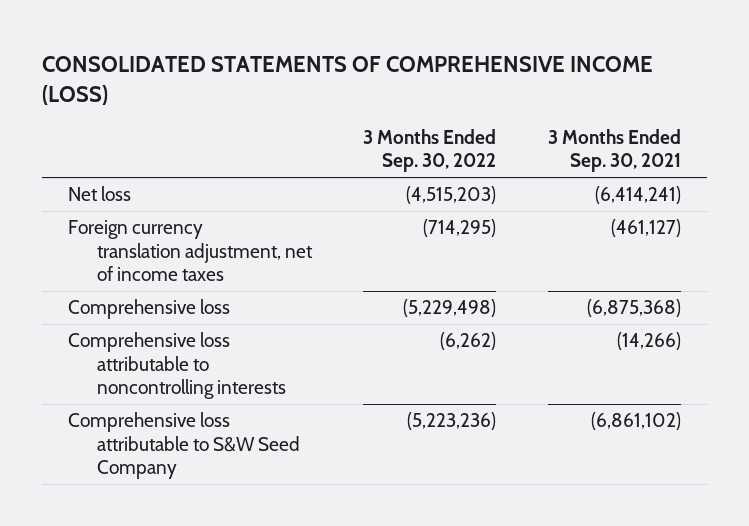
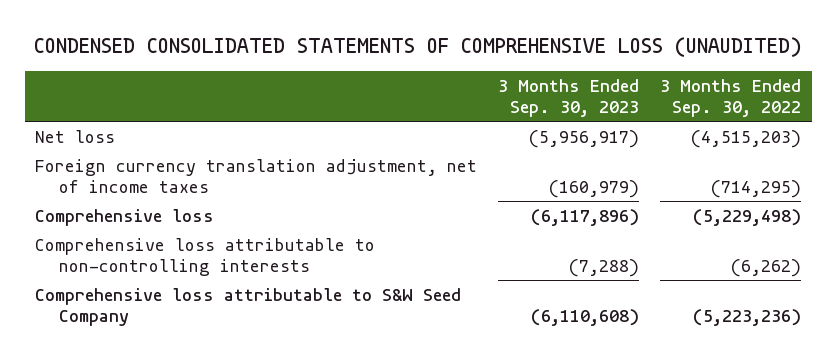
[42,55,654,105] CONSOLIDATED STATEMENTS OF COMPREHENSIVE INCOME (LOSS) -> [34,36,803,57] CONDENSED CONSOLIDATED STATEMENTS OF COMPREHENSIVE LOSS (UNAUDITED)
[548,129,682,173] 3 Months Ended Sep. 30, 2021 -> none
none -> [498,78,640,117] 3 Months Ended Sep. 30, 2023
[67,332,286,399] Comprehensive loss attributable to noncontrolling interests -> [35,237,376,277] Comprehensive loss attributable to non-controlling interests

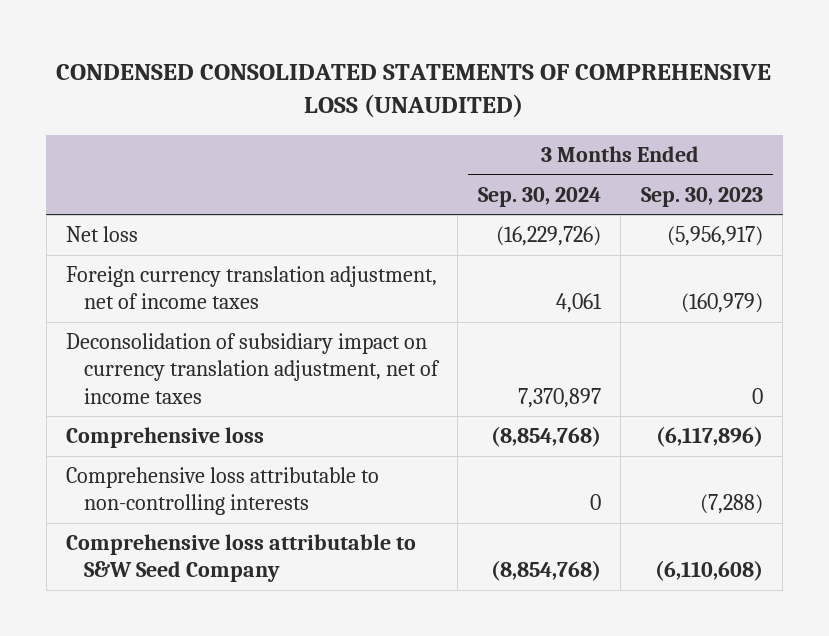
[660,78,802,117] 3 Months Ended Sep. 30, 2022 -> none
none -> [477,186,601,207] Sep. 30, 2024
none -> [66,333,440,404] Deconsolidation of subsidiary impact on currency translation adjustment, net of income taxes

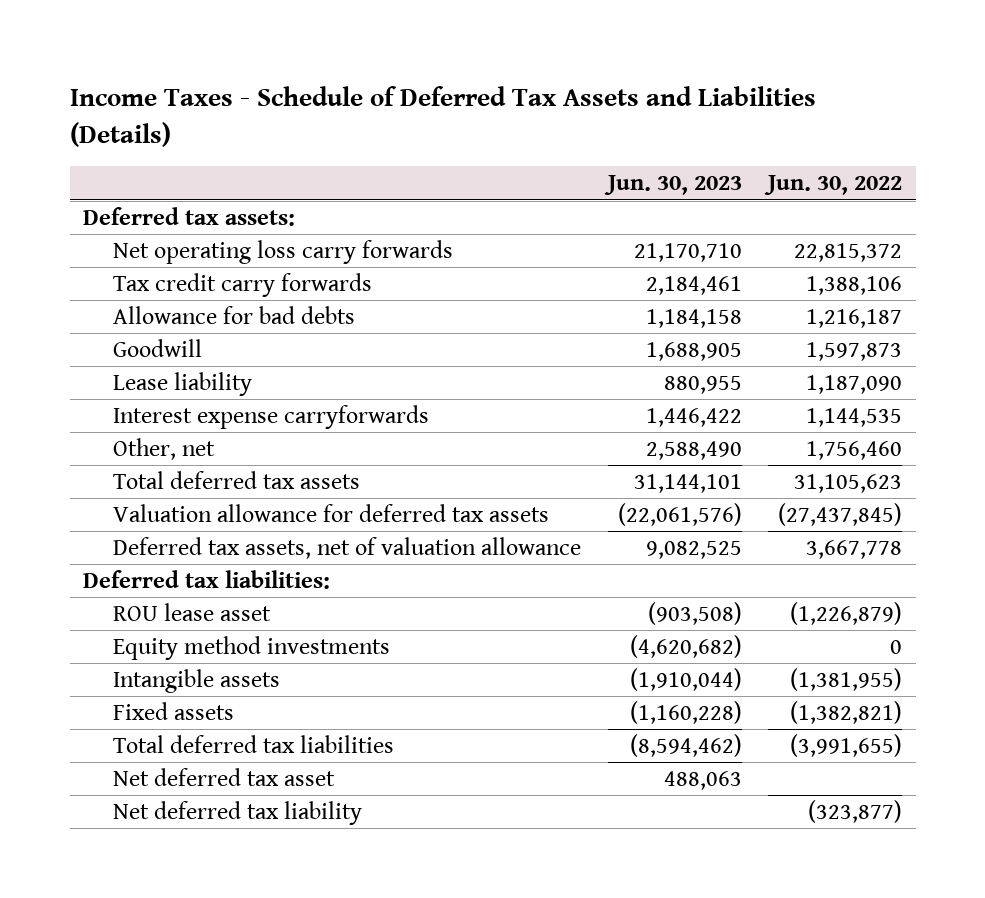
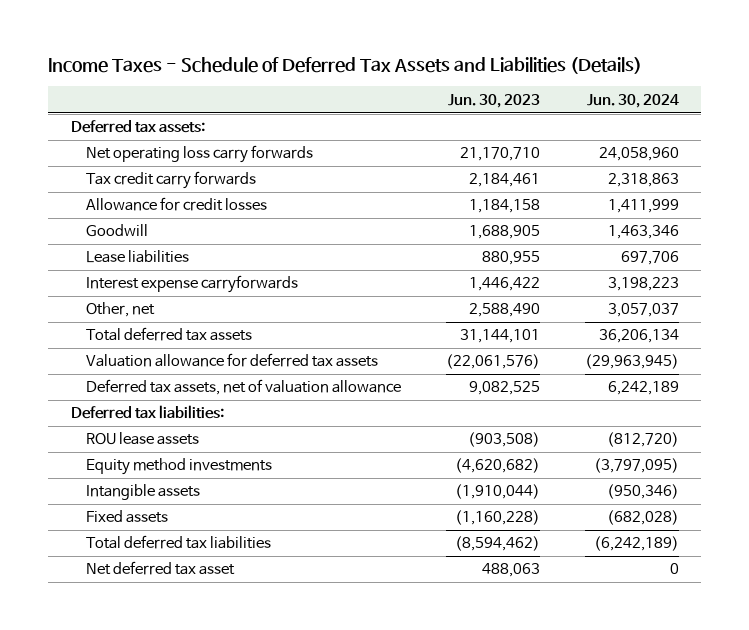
[764,175,903,196] Jun. 30, 2022 -> none
none -> [586,93,679,108] Jun. 30, 2024
[113,305,356,324] Allowance for bad debts -> [86,197,268,212] Allowance for credit losses
[113,371,253,396] Lease liability -> [86,250,190,264] Lease liabilities
[113,602,272,621] ROU lease asset -> [86,432,200,446] ROU lease assets
[113,800,363,825] Net deferred tax liability -> none

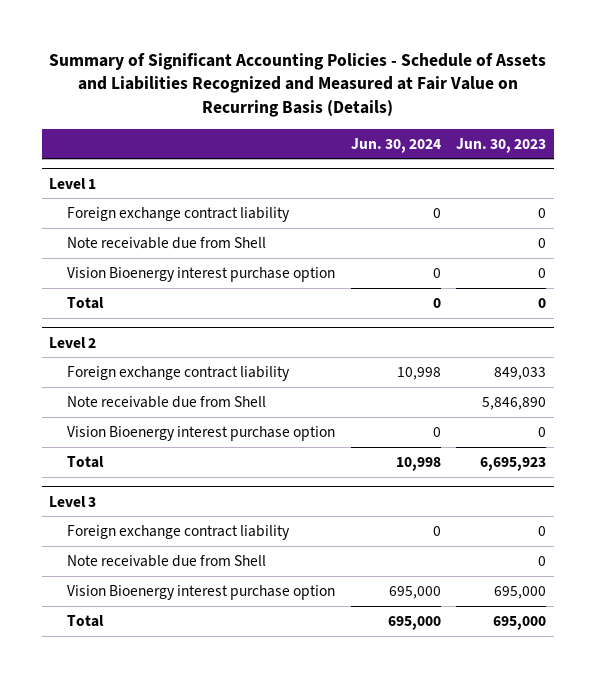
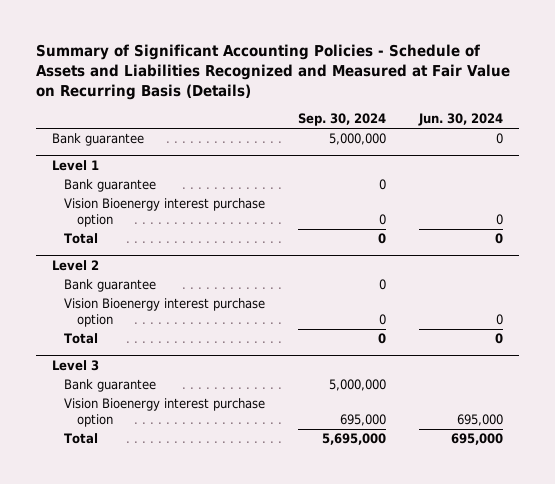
[456,137,547,153] Jun. 30, 2023 -> none
none -> [298,113,387,127] Sep. 30, 2024
none -> [52,133,145,147] Bank guarantee
[67,206,291,222] Foreign exchange contract liability -> none
[67,236,267,249] Note receivable due from Shell -> none
none -> [64,179,157,193] Bank guarantee
[67,365,291,381] Foreign exchange contract liability -> none
[67,395,267,408] Note receivable due from Shell -> none
none -> [64,279,157,293] Bank guarantee
[395,456,441,471] 10,998 -> [494,333,503,345] 0
[67,524,291,540] Foreign exchange contract liability -> none
[67,554,267,567] Note receivable due from Shell -> none
none -> [64,379,157,393] Bank guarantee

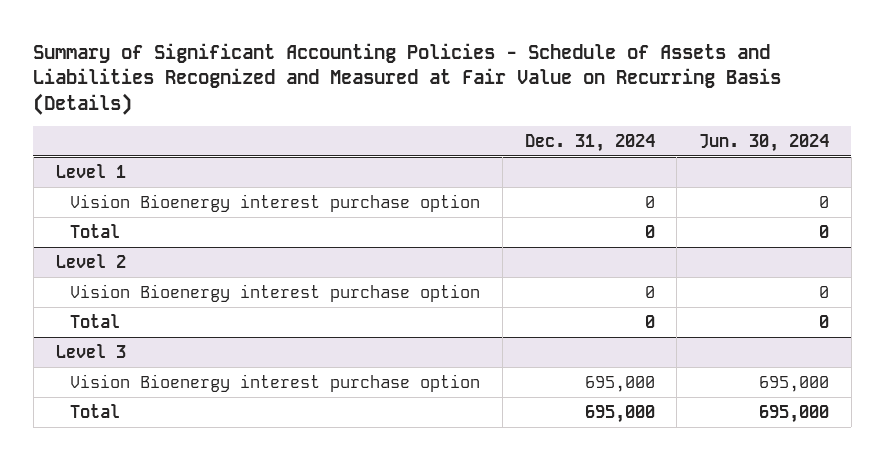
[298,113,387,127] Sep. 30, 2024 -> none
none -> [524,133,655,152] Dec. 31, 2024
[52,133,145,147] Bank guarantee -> none
[64,179,157,193] Bank guarantee -> none
[64,279,157,293] Bank guarantee -> none
[64,379,157,393] Bank guarantee -> none

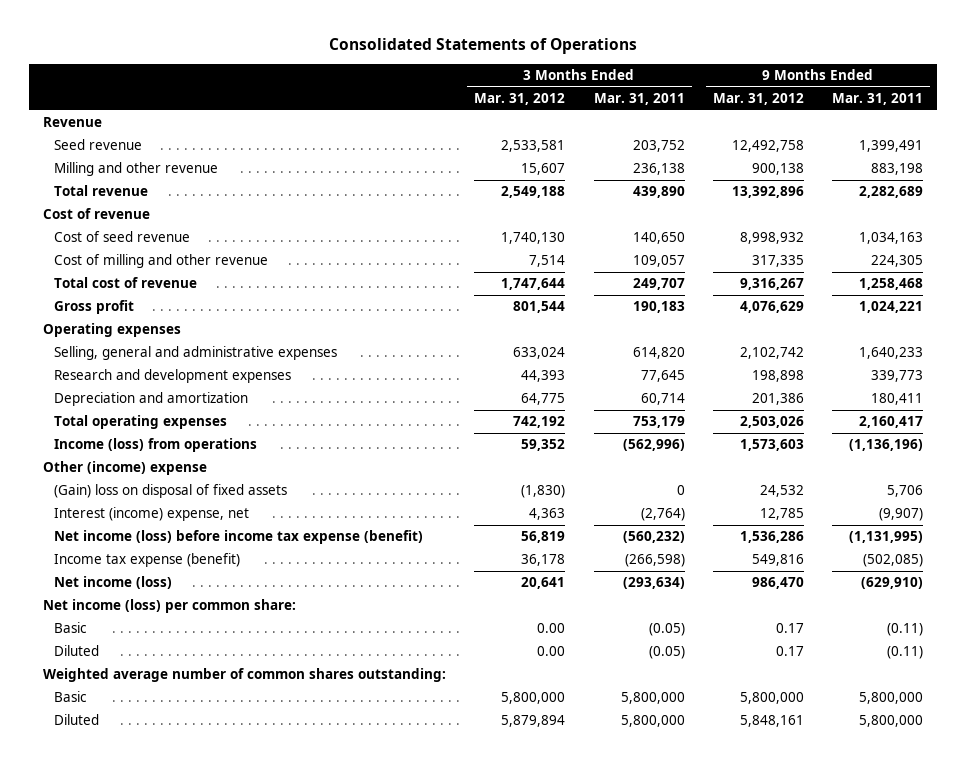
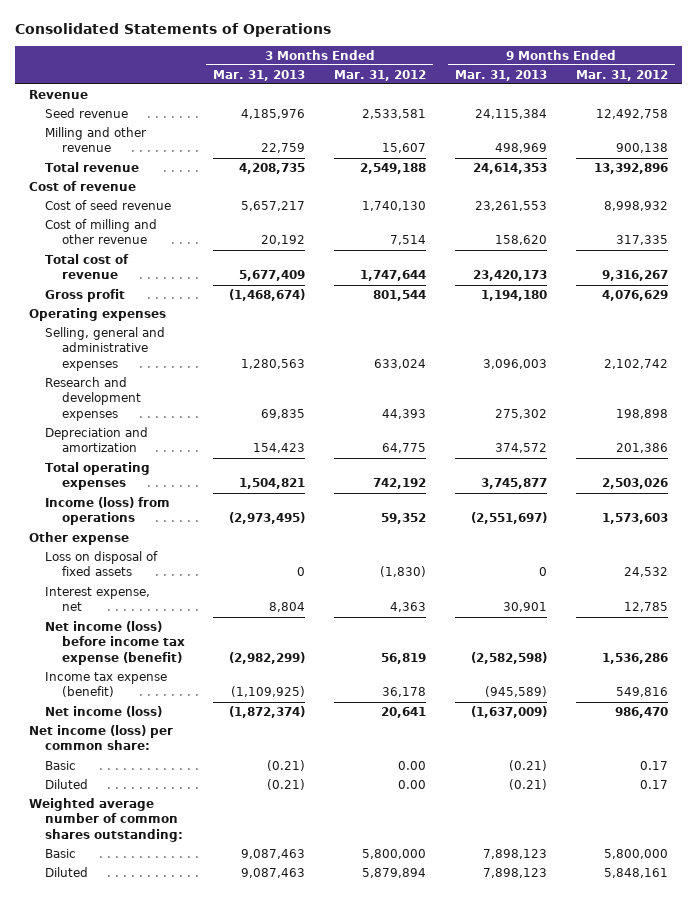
[593,93,685,106] Mar. 31, 2011 -> none
[832,93,924,106] Mar. 31, 2011 -> none
none -> [213,69,306,81] Mar. 31, 2013
none -> [454,69,547,81] Mar. 31, 2013
[42,461,207,476] Other (income) expense -> [29,531,130,545] Other expense
[53,484,287,499] (Gain) loss on disposal of fixed assets -> [45,550,159,577] Loss on disposal of fixed assets
[53,507,249,522] Interest (income) expense, net -> [45,586,151,612] Interest expense, net

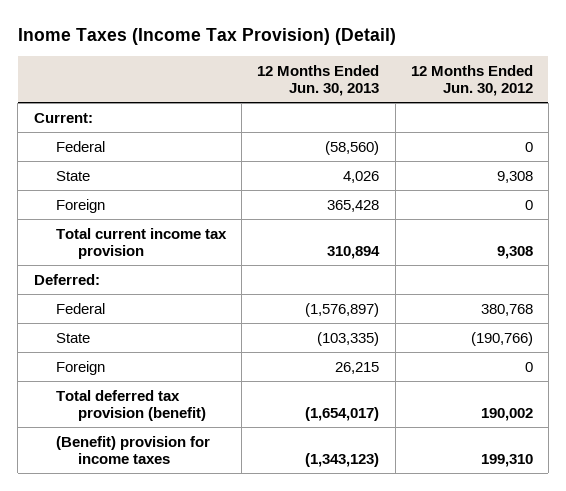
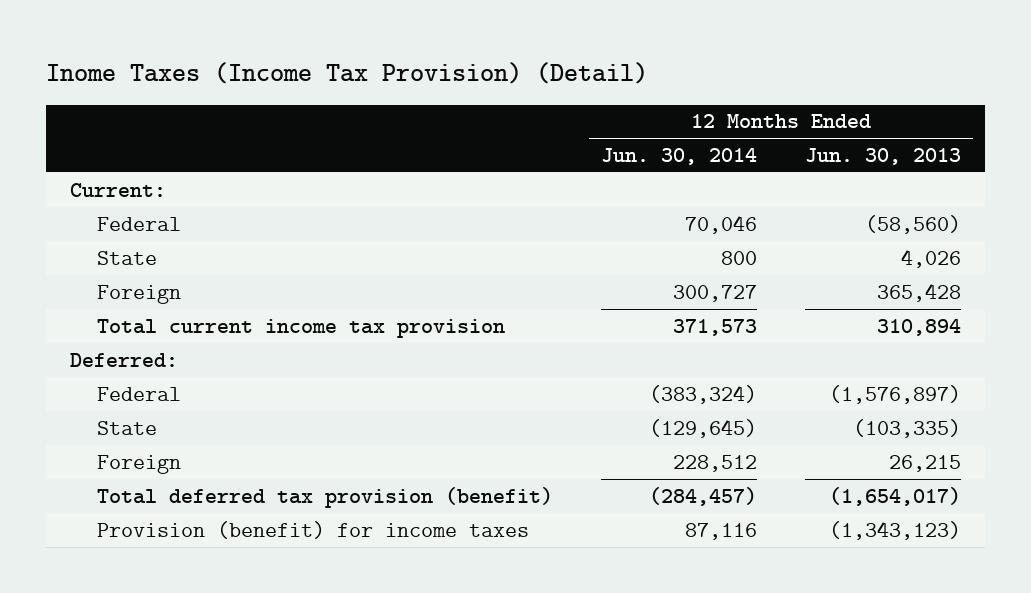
[410,64,533,97] 12 Months Ended Jun. 30, 2012 -> none
none -> [601,148,758,166] Jun. 30, 2014
[55,435,210,464] (Benefit) provision for income taxes -> [97,520,530,539] Provision (benefit) for income taxes

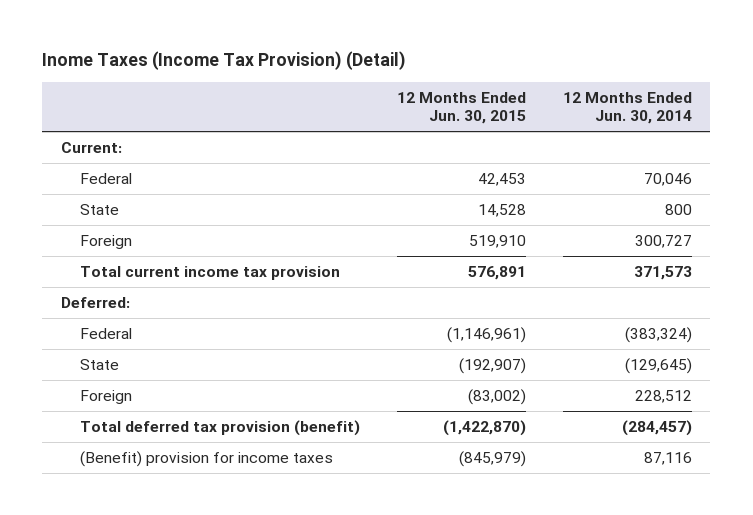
[805,148,962,166] Jun. 30, 2013 -> none
none -> [397,91,527,125] 12 Months Ended Jun. 30, 2015
[97,520,530,539] Provision (benefit) for income taxes -> [80,450,334,467] (Benefit) provision for income taxes

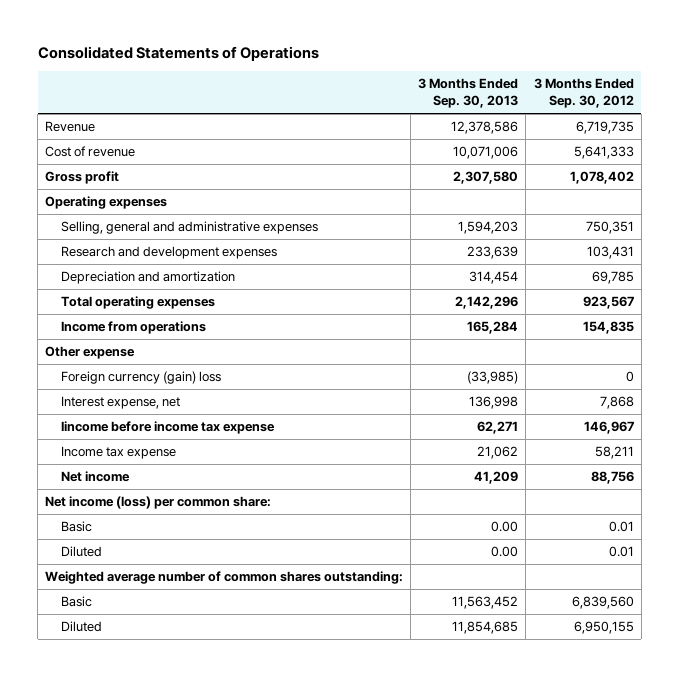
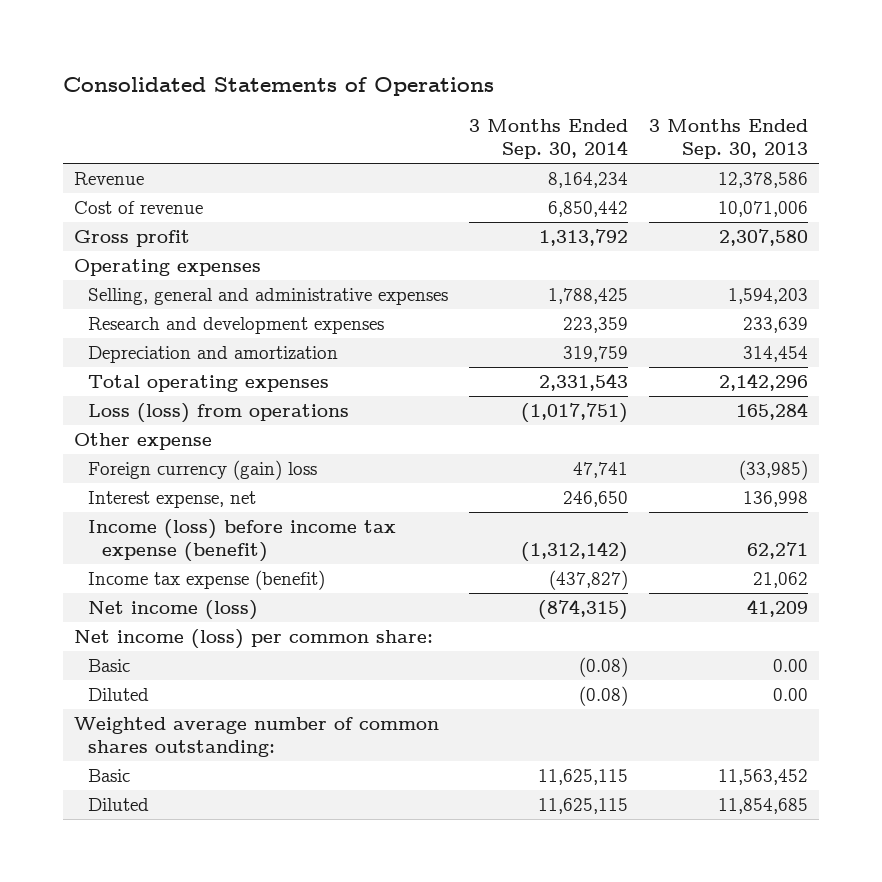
[533,78,634,109] 3 Months Ended Sep. 30, 2012 -> none
none -> [469,118,629,160] 3 Months Ended Sep. 30, 2014
[61,321,207,335] Income from operations -> [87,402,349,423] Loss (loss) from operations
[61,421,276,435] Iincome before income tax expense -> [87,518,396,563] Income (loss) before income tax expense (benefit)
[61,446,177,460] Income tax expense -> [87,569,325,590] Income tax expense (benefit)
[61,471,131,483] Net income -> [87,599,258,620] Net income (loss)

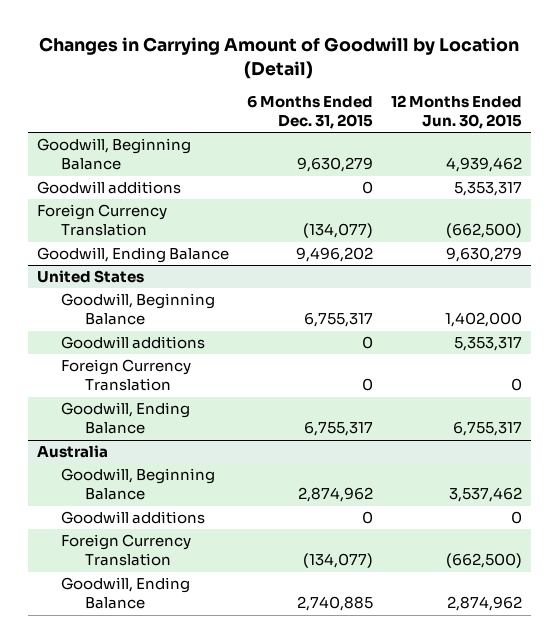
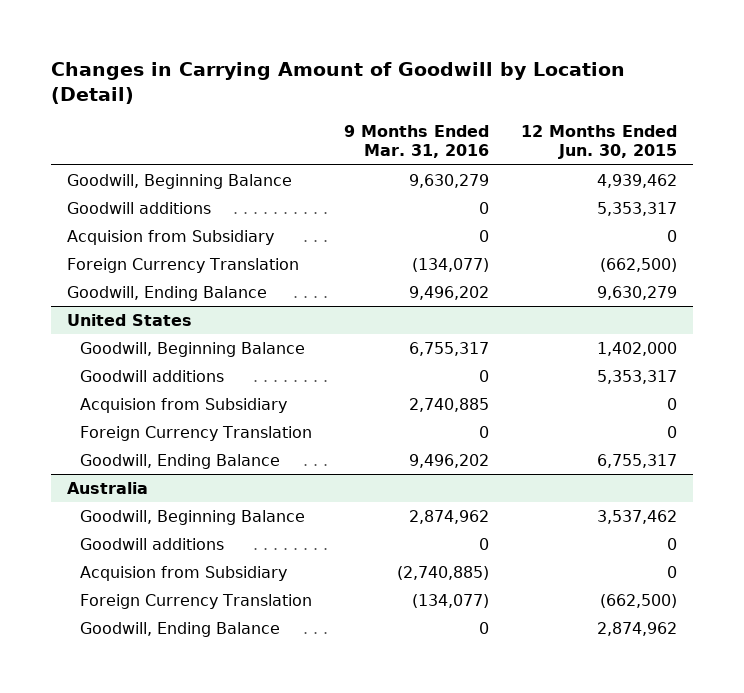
[246,94,373,130] 6 Months Ended Dec. 31, 2015 -> none
none -> [343,125,489,159] 9 Months Ended Mar. 31, 2016
none -> [67,230,275,246] Acquision from Subsidiary
none -> [79,398,287,414] Acquision from Subsidiary
none -> [79,566,287,582] Acquision from Subsidiary

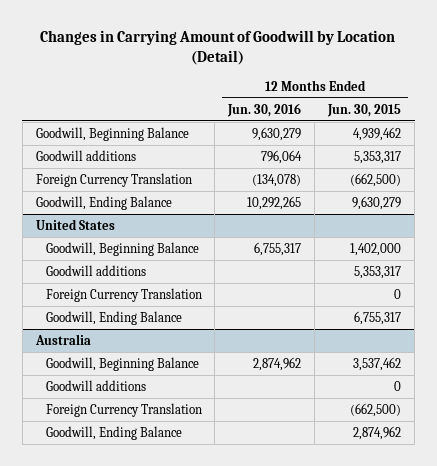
[343,125,489,159] 9 Months Ended Mar. 31, 2016 -> none
none -> [227,102,302,117] Jun. 30, 2016
[67,230,275,246] Acquision from Subsidiary -> none
[79,398,287,414] Acquision from Subsidiary -> none
[79,566,287,582] Acquision from Subsidiary -> none

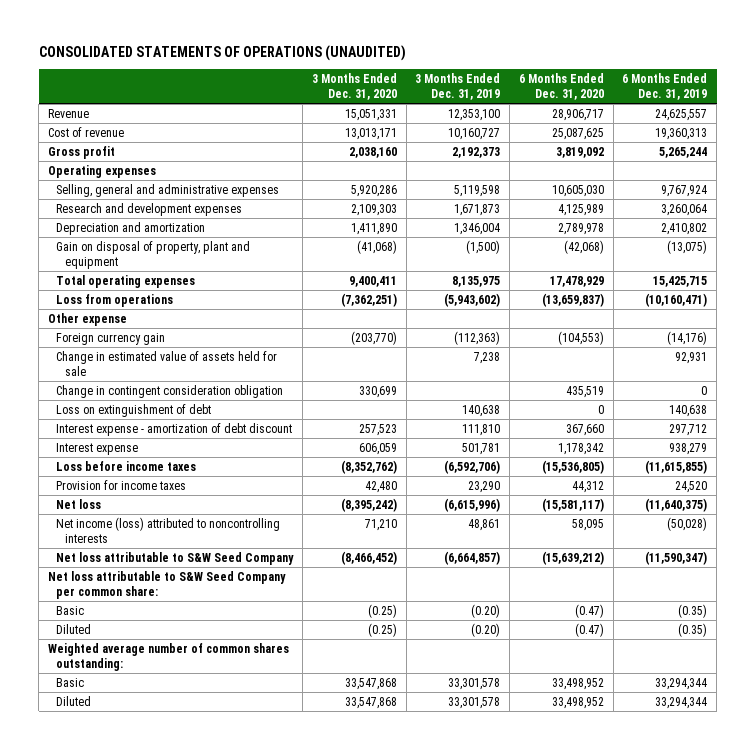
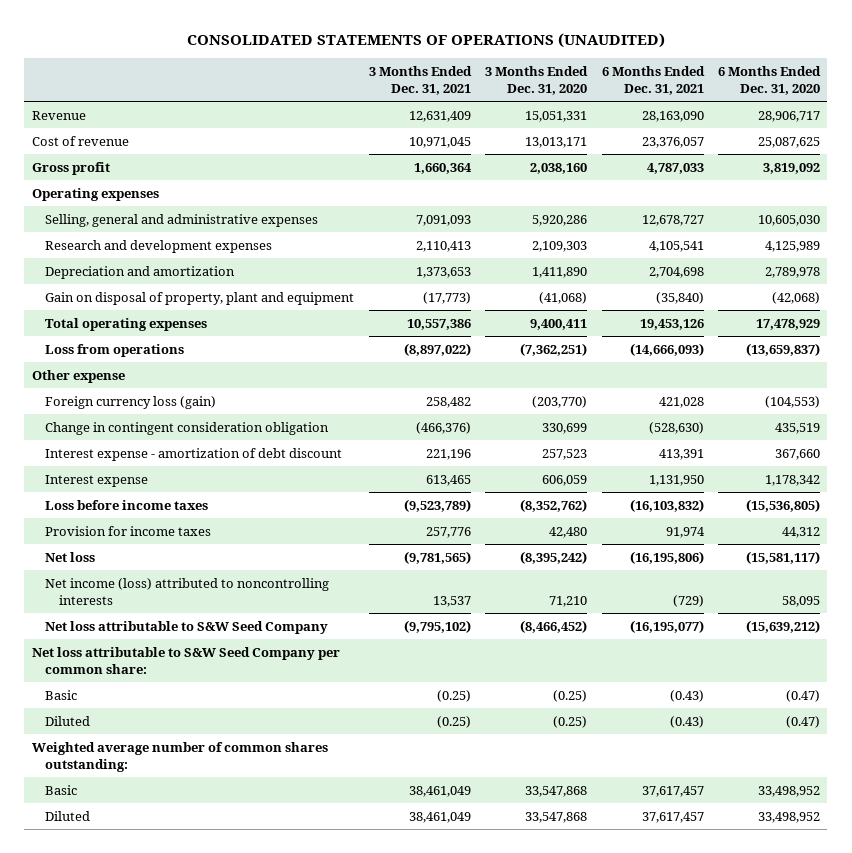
[415,73,501,101] 3 Months Ended Dec. 31, 2019 -> none
[622,73,708,101] 6 Months Ended Dec. 31, 2019 -> none
none -> [368,66,472,95] 3 Months Ended Dec. 31, 2021
none -> [601,66,705,95] 6 Months Ended Dec. 31, 2021
[56,350,278,376] Change in estimated value of assets held for sale -> none
[56,332,166,345] Foreign currency gain -> [45,395,217,409] Foreign currency loss (gain)
[56,403,212,417] Loss on extinguishment of debt -> none

